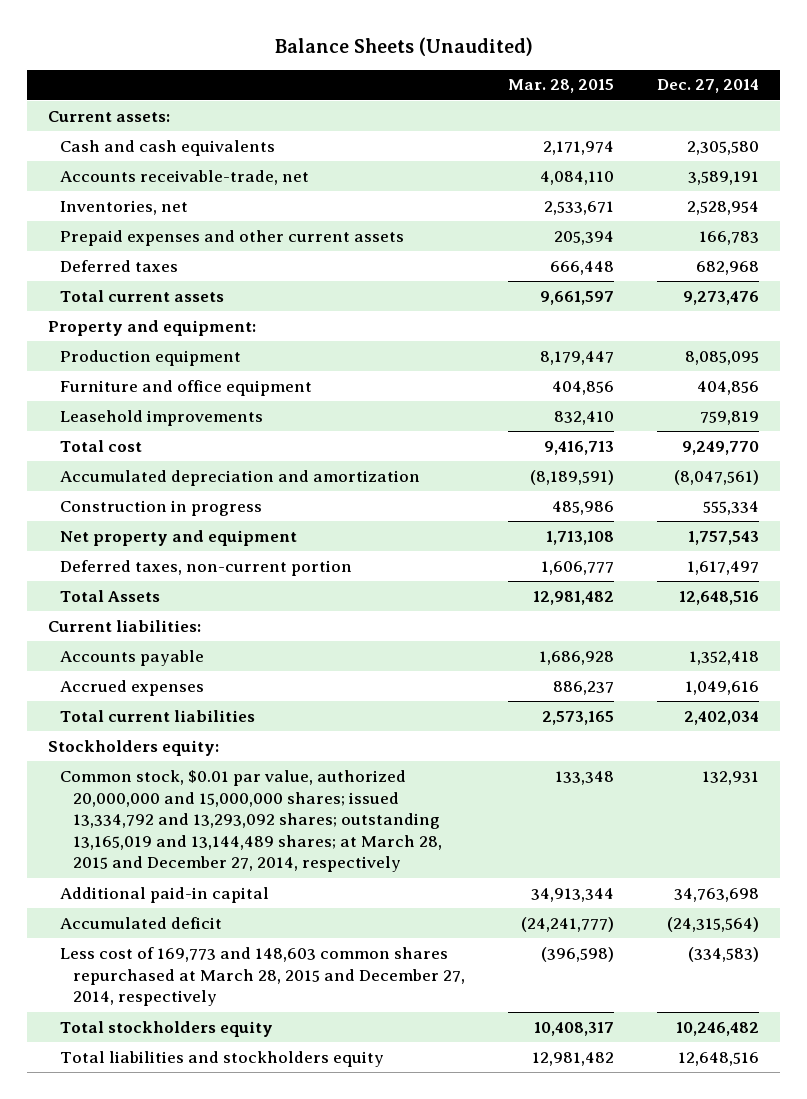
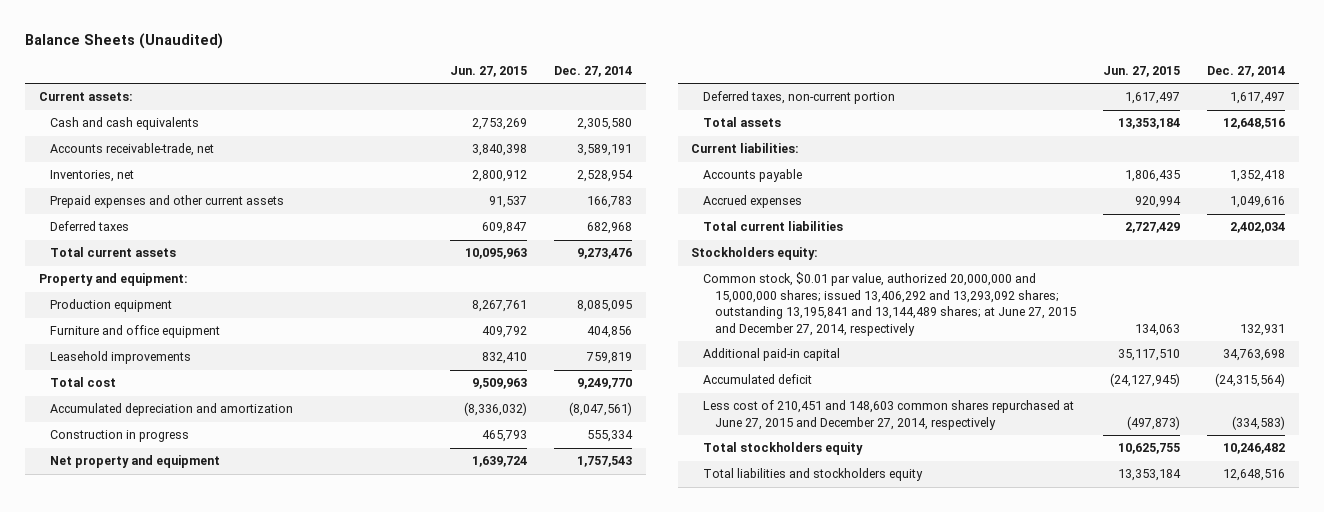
[507,79,614,94] Mar. 28, 2015 -> none
none -> [450,65,528,77] Jun. 27, 2015
[60,589,161,602] Total Assets -> [702,117,781,128] Total assets
[60,769,442,873] Common stock, $0.01 par value, authorized 20,000,000 and 15,000,000 shares; issued 13,334,792 and 13,293,092 shares; outstanding 13,165,019 and 13,144,489 shares; at March 28, 2015 and December 27, 2014, respectively -> [702,272,1076,336] Common stock, $0.01 par value, authorized 20,000,000 and 15,000,000 shares; issued 13,406,292 and 13,293,092 shares; outstanding 13,195,841 and 13,144,489 shares; at June 27, 2015 and December 27, 2014, respectively
[60,946,465,1007] Less cost of 169,773 and 148,603 common shares repurchased at March 28, 2015 and December 27, 2014, respectively -> [702,400,1074,430] Less cost of 210,451 and 148,603 common shares repurchased at June 27, 2015 and December 27, 2014, respectively

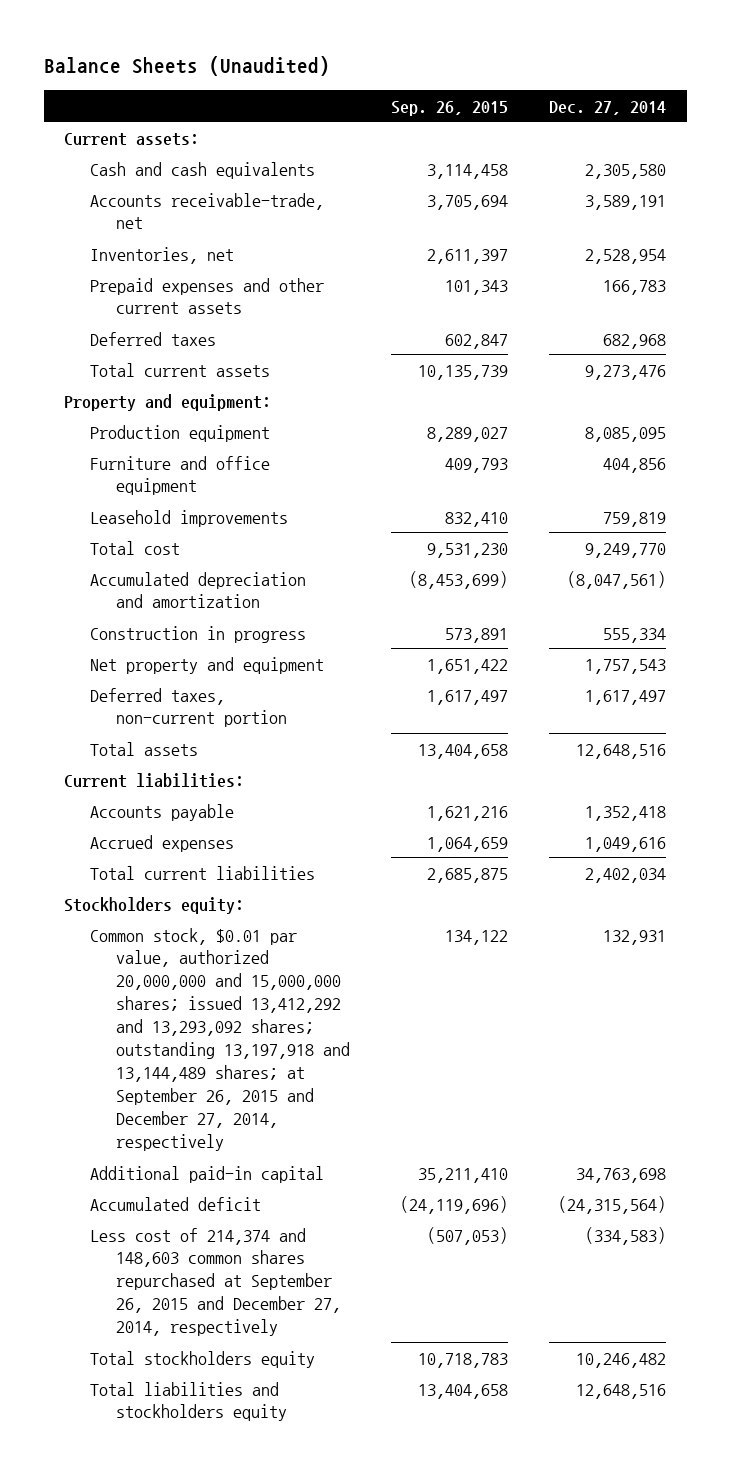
[450,65,528,77] Jun. 27, 2015 -> none
none -> [391,100,509,116] Sep. 26, 2015
[702,272,1076,336] Common stock, $0.01 par value, authorized 20,000,000 and 15,000,000 shares; issued 13,406,292 and 13,293,092 shares; outstanding 13,195,841 and 13,144,489 shares; at June 27, 2015 and December 27, 2014, respectively -> [90,927,351,1152] Common stock, $0.01 par value, authorized 20,000,000 and 15,000,000 shares; issued 13,412,292 and 13,293,092 shares; outstanding 13,197,918 and 13,144,489 shares; at September 26, 2015 and December 27, 2014, respectively
[702,400,1074,430] Less cost of 210,451 and 148,603 common shares repurchased at June 27, 2015 and December 27, 2014, respectively -> [90,1227,342,1337] Less cost of 214,374 and 148,603 common shares repurchased at September 26, 2015 and December 27, 2014, respectively

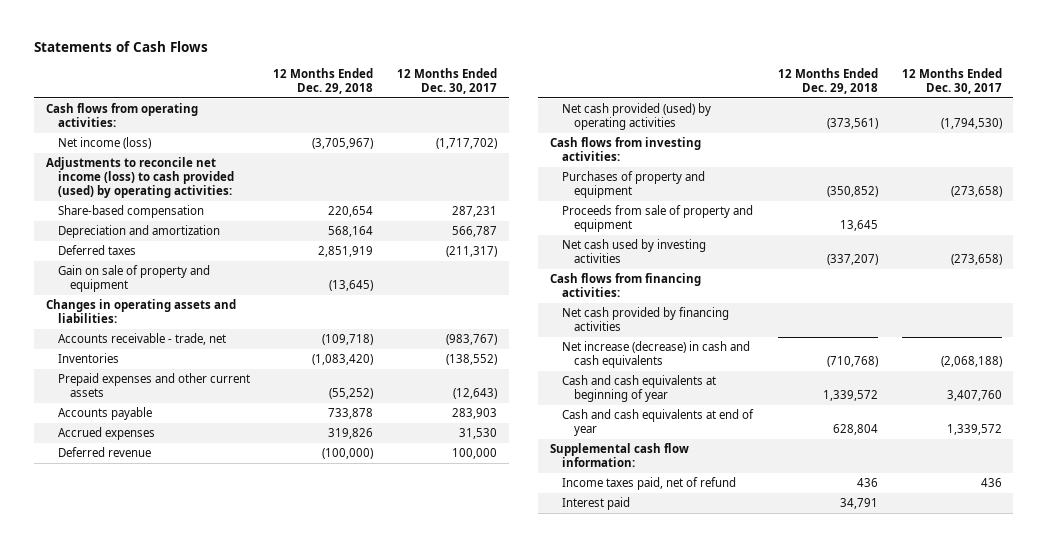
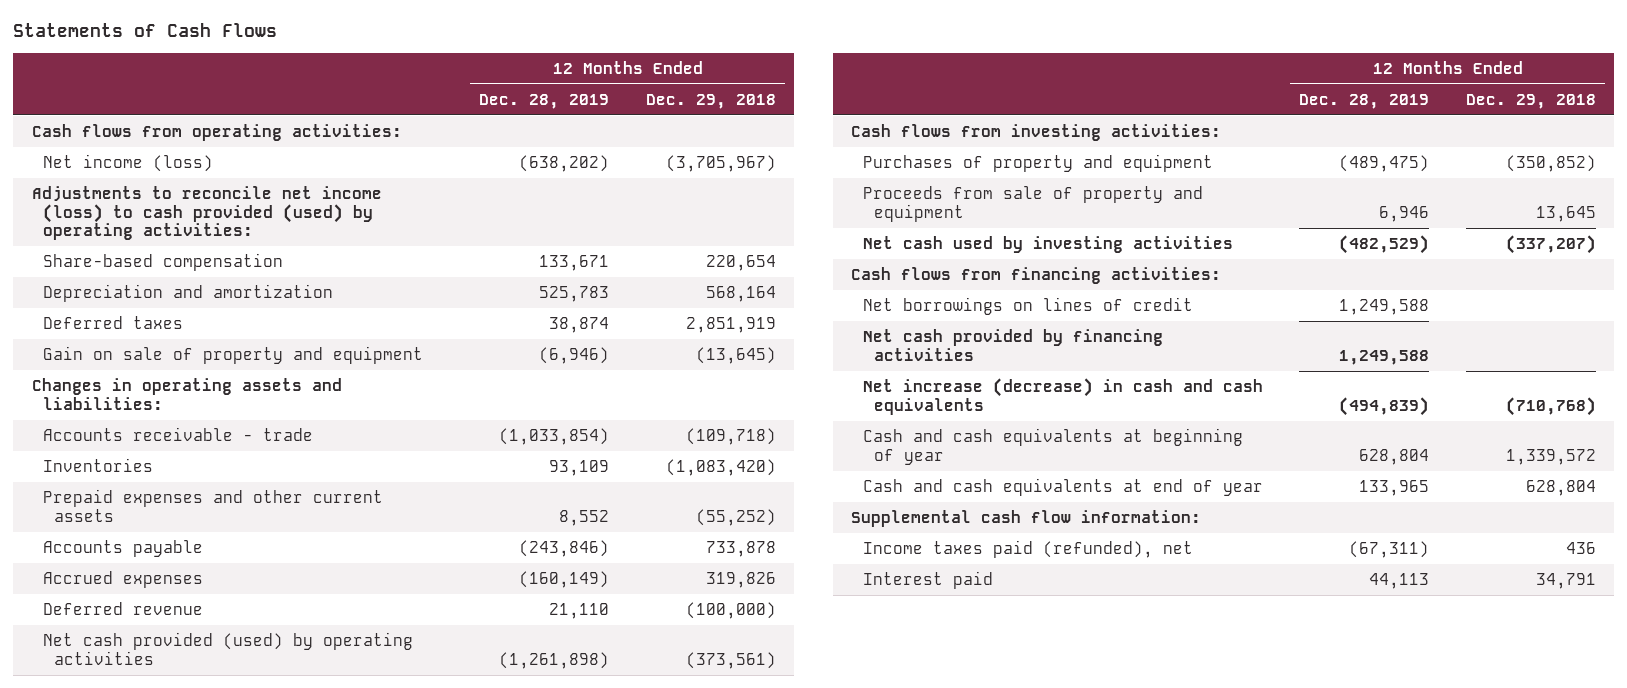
[397,67,498,94] 12 Months Ended Dec. 30, 2017 -> none
none -> [479,93,610,109] Dec. 28, 2019
[57,333,226,346] Accounts receivable - trade, net -> [42,426,313,441] Accounts receivable - trade
none -> [862,296,1193,315] Net borrowings on lines of credit
[562,477,737,491] Income taxes paid, net of refund -> [862,539,1193,558] Income taxes paid (refunded), net

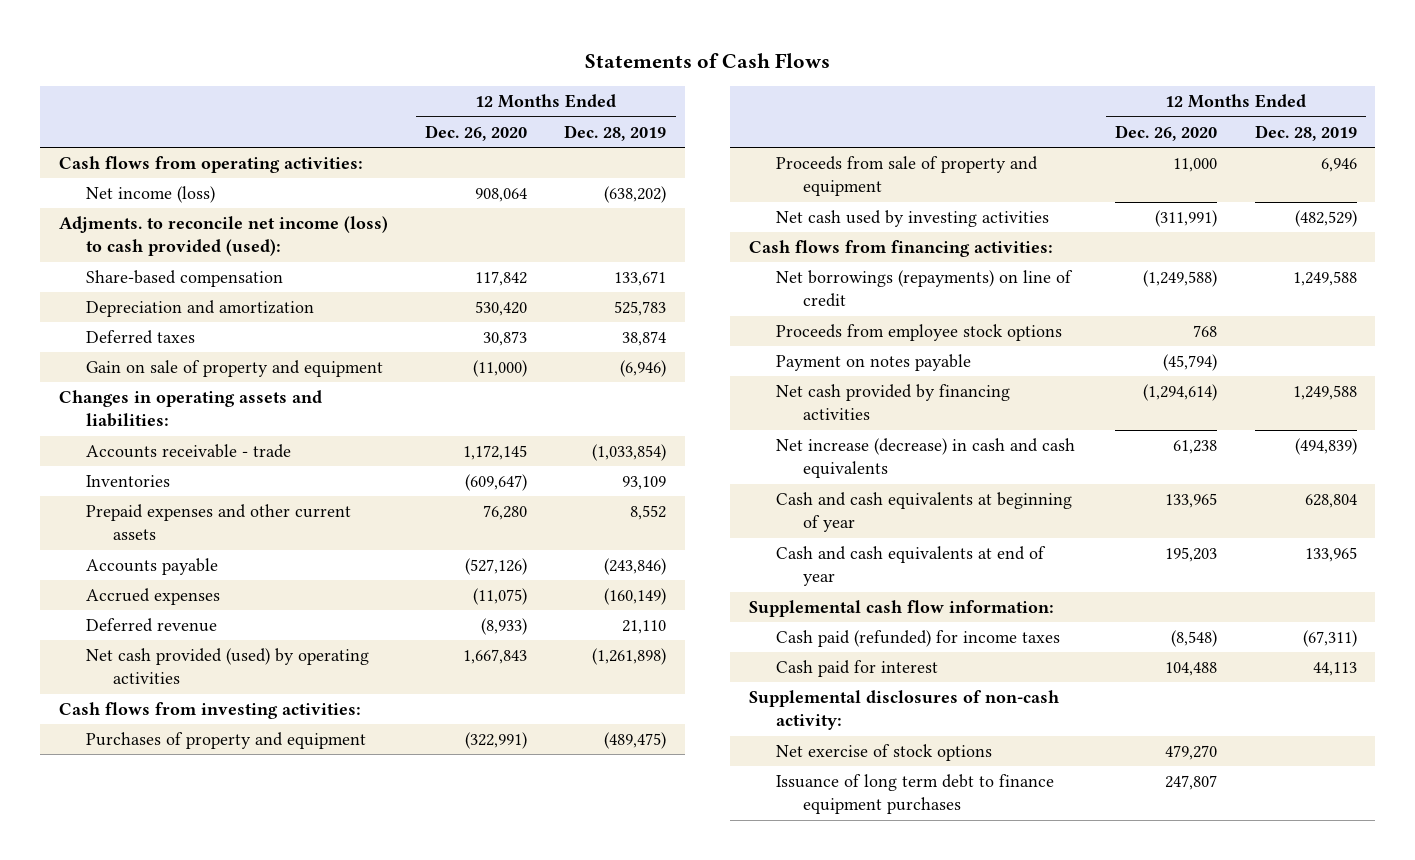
[645,93,776,109] Dec. 29, 2018 -> none
none -> [425,124,528,141] Dec. 26, 2020
[31,185,382,241] Adjustments to reconcile net income (loss) to cash provided (used) by operating activities: -> [58,216,388,257] Adjments. to reconcile net income (loss) to cash provided (used):
[862,296,1193,315] Net borrowings on lines of credit -> [776,270,1074,308] Net borrowings (repayments) on line of credit
none -> [776,324,1063,342] Proceeds from employee stock options
none -> [776,354,972,372] Payment on notes payable
[862,539,1193,558] Income taxes paid (refunded), net -> [776,630,1061,648] Cash paid (refunded) for income taxes
[862,570,993,589] Interest paid -> [776,660,939,678] Cash paid for interest
none -> [749,690,1060,731] Supplemental disclosures of non-cash activity:
none -> [776,744,993,762] Net exercise of stock options
none -> [776,774,1055,815] Issuance of long term debt to finance equipment purchases

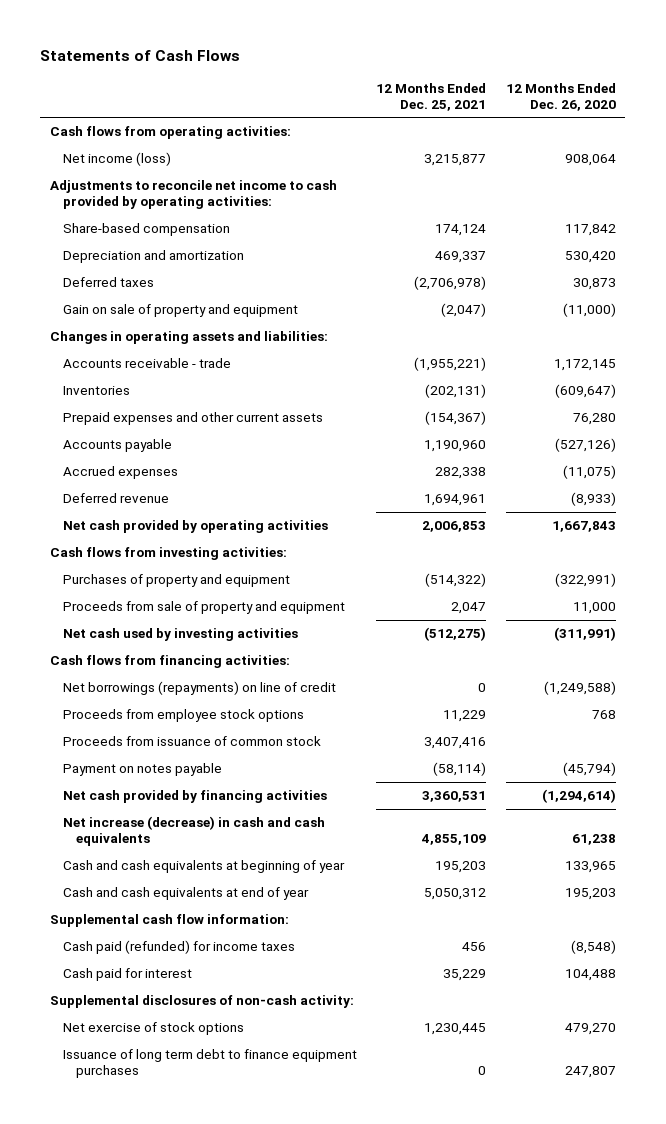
[564,124,667,141] Dec. 28, 2019 -> none
none -> [376,82,487,111] 12 Months Ended Dec. 25, 2021
[58,216,388,257] Adjments. to reconcile net income (loss) to cash provided (used): -> [50,180,338,210] Adjustments to reconcile net income to cash provided by operating activities:
[85,648,369,685] Net cash provided (used) by operating activities -> [63,520,329,534] Net cash provided by operating activities
none -> [63,736,322,747] Proceeds from issuance of common stock

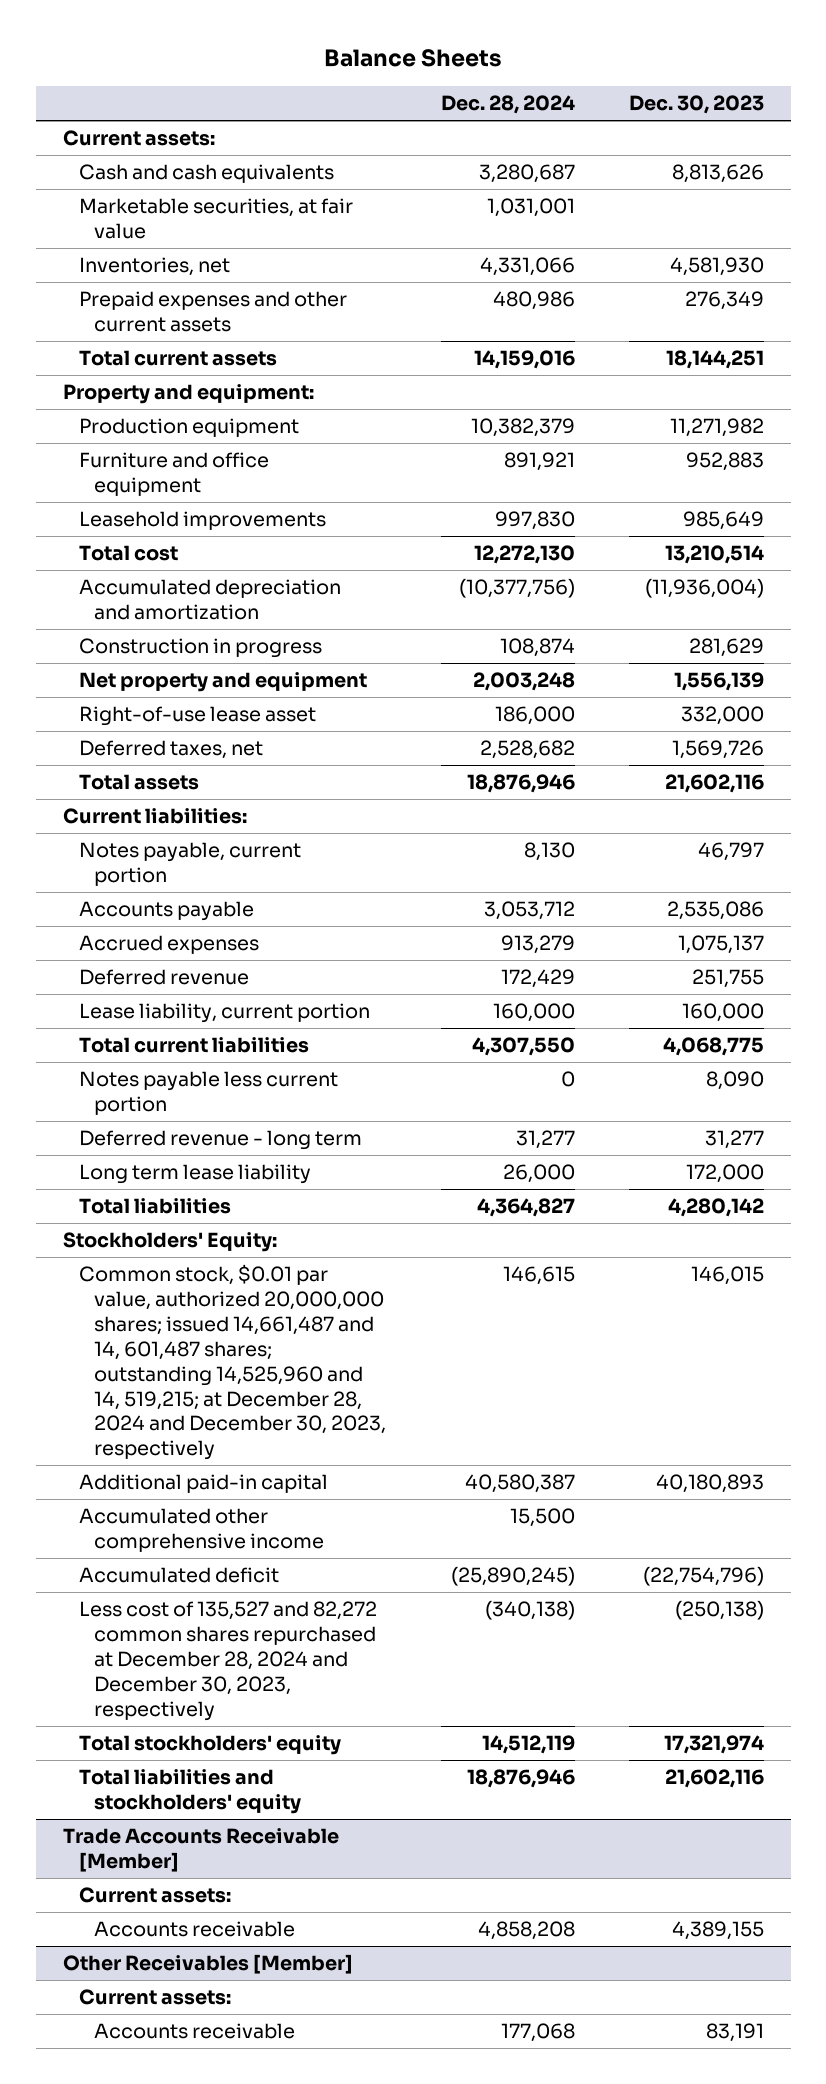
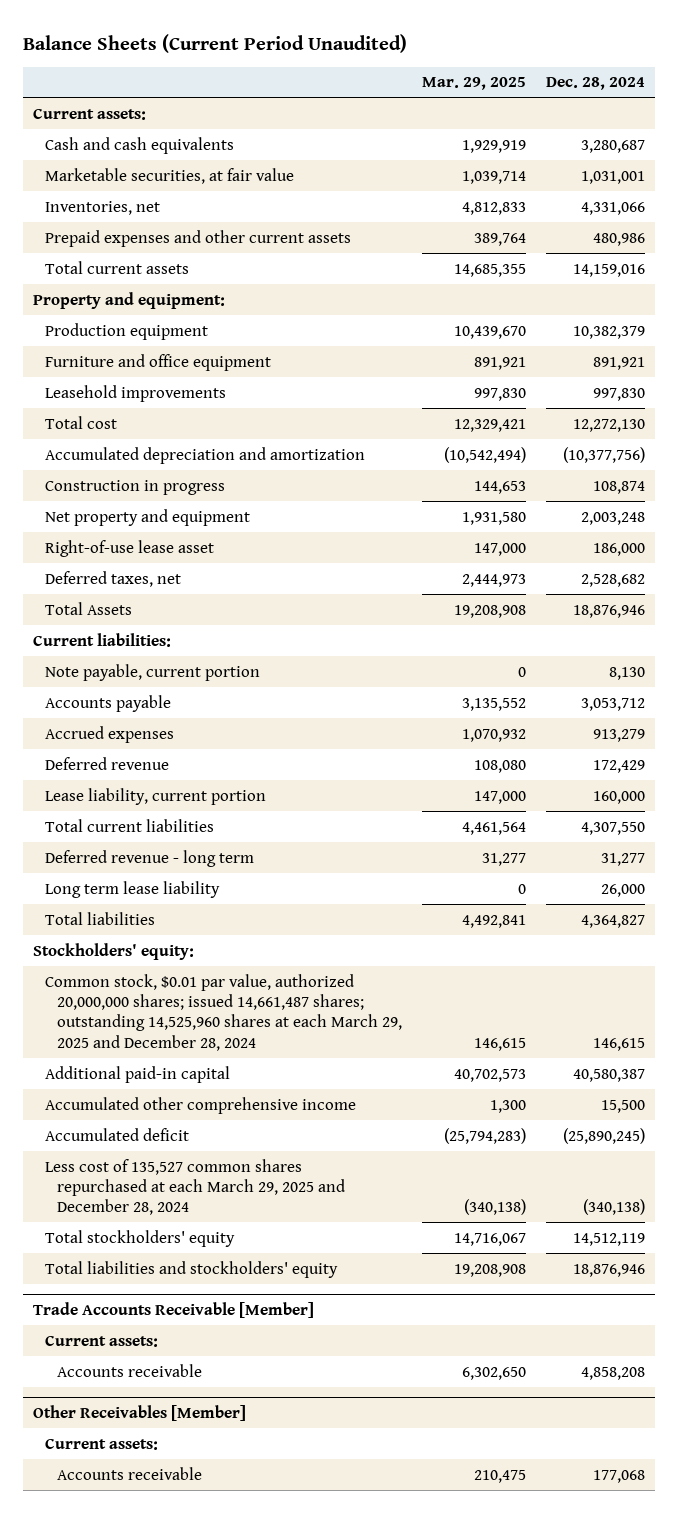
[324,49,503,68] Balance Sheets -> [22,33,407,53] Balance Sheets (Current Period Unaudited)
[628,95,764,115] Dec. 30, 2023 -> none
none -> [422,77,527,91] Mar. 29, 2025
[78,774,199,791] Total assets -> [45,601,133,615] Total Assets
[78,842,301,887] Notes payable, current portion -> [45,663,261,681] Note payable, current portion
[78,1071,338,1116] Notes payable less current portion -> none
[62,1232,277,1253] Stockholders' Equity: -> [32,942,194,960] Stockholders' equity:
[78,1264,387,1461] Common stock, $0.01 par value, authorized 20,000,000 shares; issued 14,661,487 and 14, 601,487 shares; outstanding 14,525,960 and 14, 519,215; at December 28, 2024 and December 30, 2023, respectively -> [45,973,403,1051] Common stock, $0.01 par value, authorized 20,000,000 shares; issued 14,661,487 shares; outstanding 14,525,960 shares at each March 29, 2025 and December 28, 2024
[78,1601,377,1721] Less cost of 135,527 and 82,272 common shares repurchased at December 28, 2024 and December 30, 2023, respectively -> [45,1158,346,1216] Less cost of 135,527 common shares repurchased at each March 29, 2025 and December 28, 2024

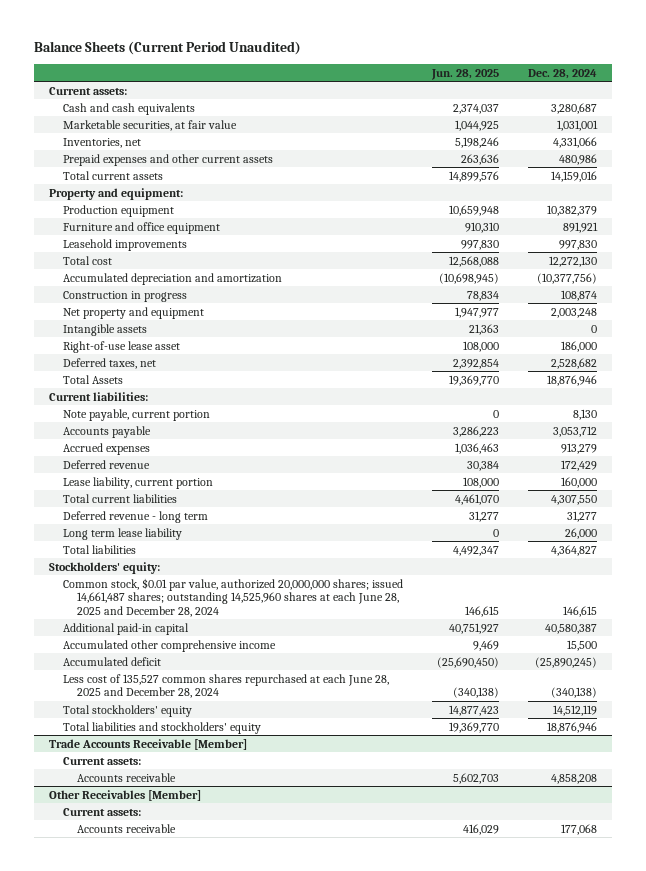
[422,77,527,91] Mar. 29, 2025 -> none
none -> [430,68,499,80] Jun. 28, 2025
none -> [62,323,147,336] Intangible assets
[45,973,403,1051] Common stock, $0.01 par value, authorized 20,000,000 shares; issued 14,661,487 shares; outstanding 14,525,960 shares at each March 29, 2025 and December 28, 2024 -> [62,577,403,617] Common stock, $0.01 par value, authorized 20,000,000 shares; issued 14,661,487 shares; outstanding 14,525,960 shares at each June 28, 2025 and December 28, 2024
[45,1158,346,1216] Less cost of 135,527 common shares repurchased at each March 29, 2025 and December 28, 2024 -> [62,673,389,699] Less cost of 135,527 common shares repurchased at each June 28, 2025 and December 28, 2024

